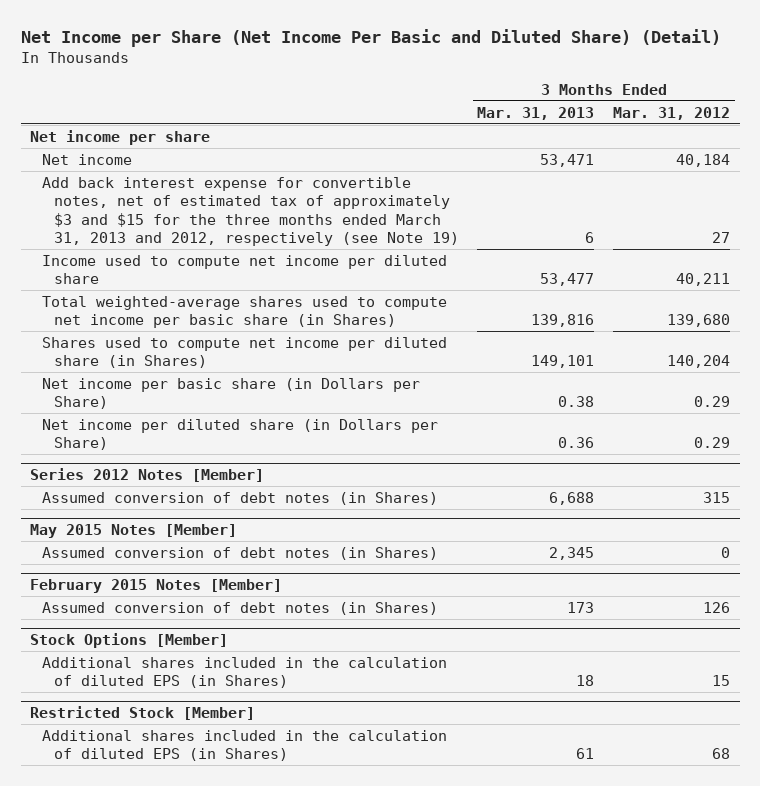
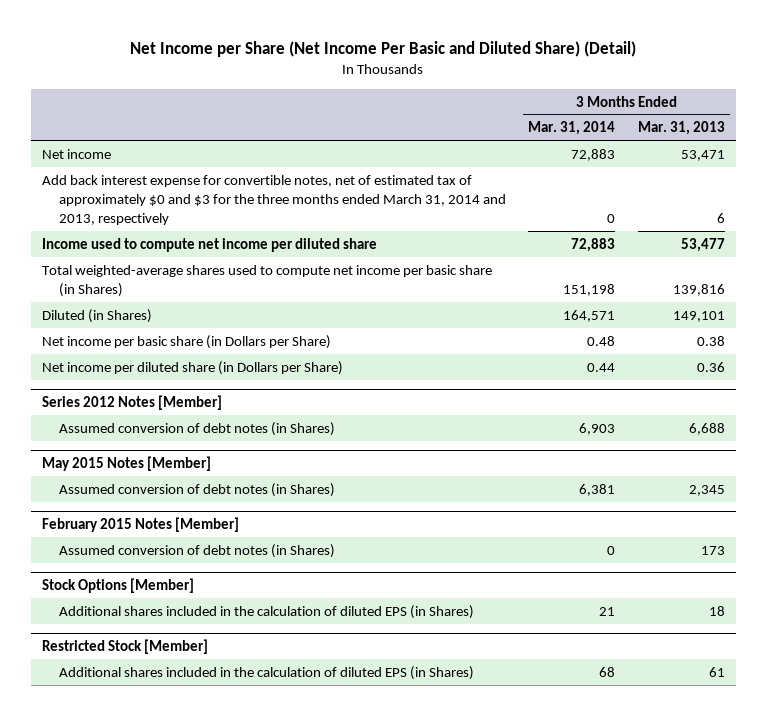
[613,106,731,120] Mar. 31, 2012 -> none
none -> [528,121,616,136] Mar. 31, 2014
[29,129,210,145] Net income per share -> none
[41,176,459,247] Add back interest expense for convertible notes, net of estimated tax of approximately $3 and $15 for the three months ended March 31, 2013 and 2012, respectively (see Note 19) -> [42,174,507,226] Add back interest expense for convertible notes, net of estimated tax of approximately $0 and $3 for the three months ended March 31, 2014 and 2013, respectively
[41,336,447,369] Shares used to compute net income per diluted share (in Shares) -> [42,308,153,323] Diluted (in Shares)

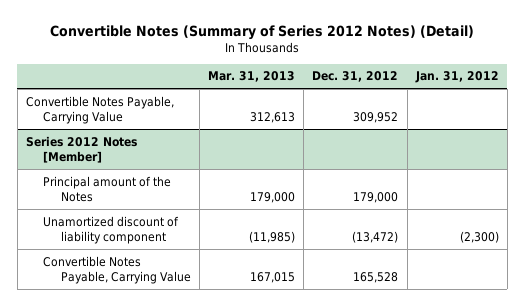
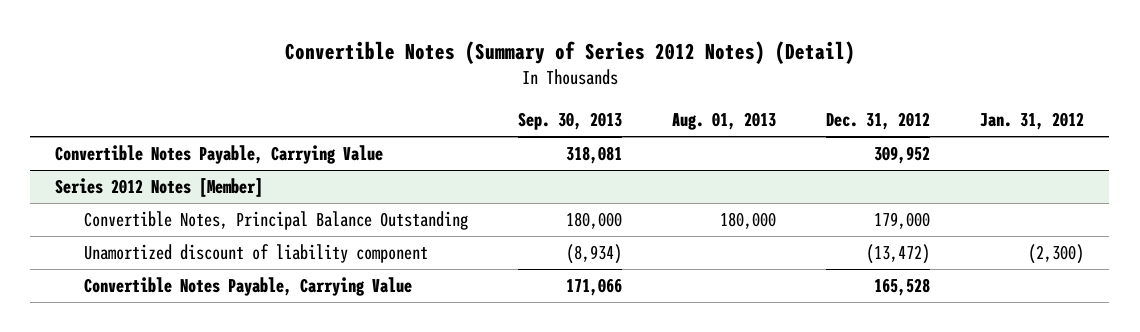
[208,71,296,83] Mar. 31, 2013 -> none
none -> [518,112,623,131] Sep. 30, 2013
none -> [672,112,777,131] Aug. 01, 2013
[43,175,172,202] Principal amount of the Notes -> [84,211,469,231] Convertible Notes, Principal Balance Outstanding

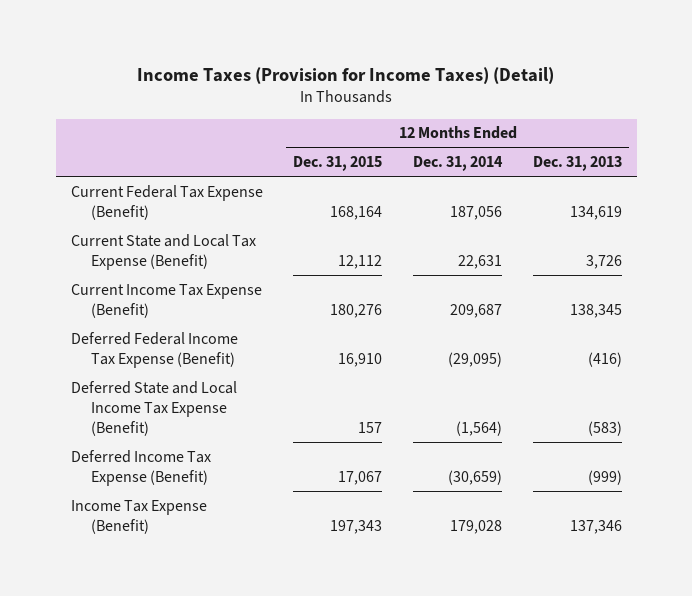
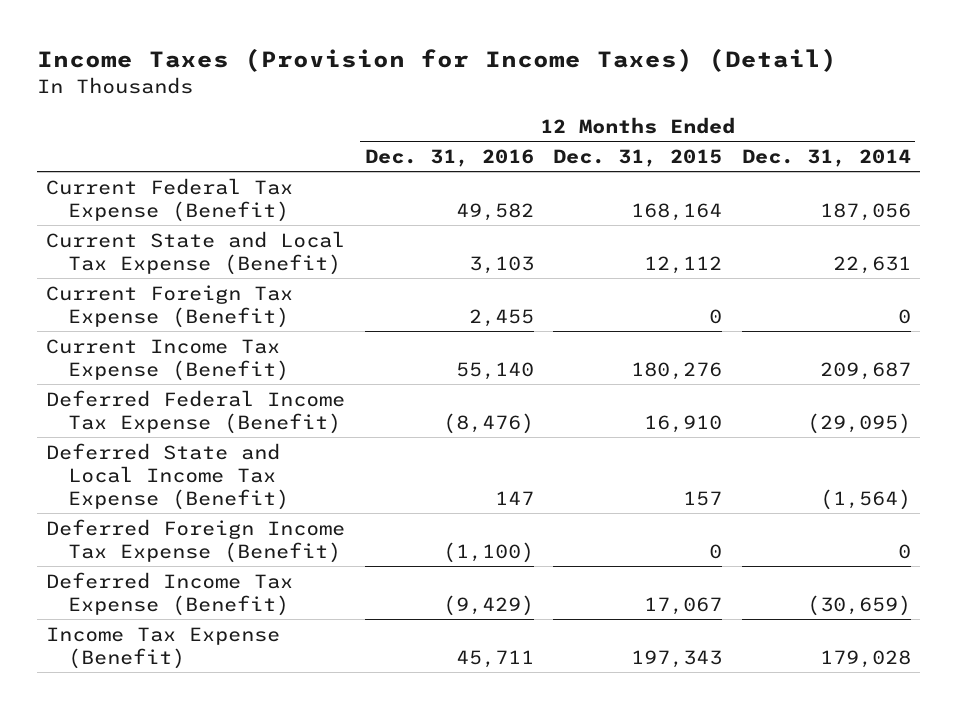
[532,156,622,172] Dec. 31, 2013 -> none
none -> [364,149,534,168] Dec. 31, 2016
none -> [46,284,294,328] Current Foreign Tax Expense (Benefit)
none -> [46,518,346,563] Deferred Foreign Income Tax Expense (Benefit)

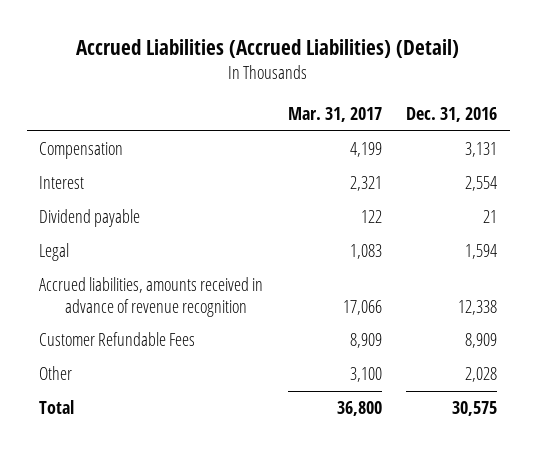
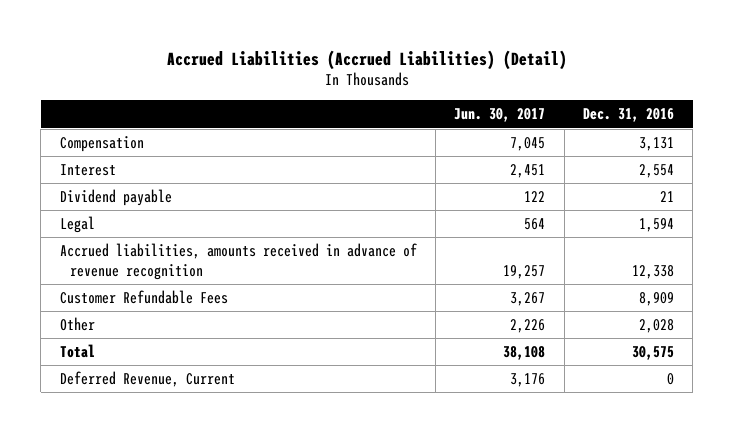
[287,107,382,123] Mar. 31, 2017 -> none
none -> [454,108,546,123] Jun. 30, 2017
none -> [59,370,235,387] Deferred Revenue, Current

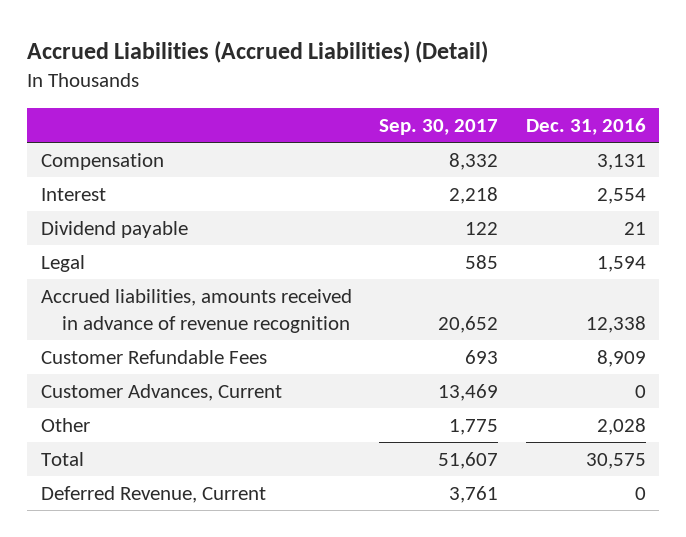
[454,108,546,123] Jun. 30, 2017 -> none
none -> [379,119,499,136] Sep. 30, 2017
none -> [40,383,282,401] Customer Advances, Current

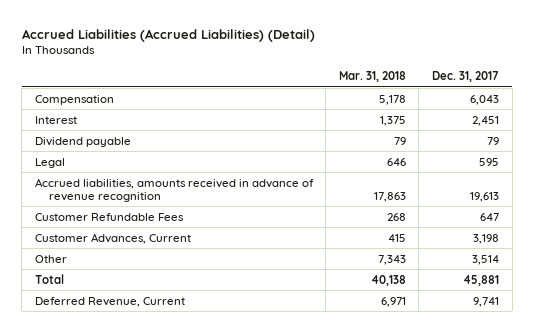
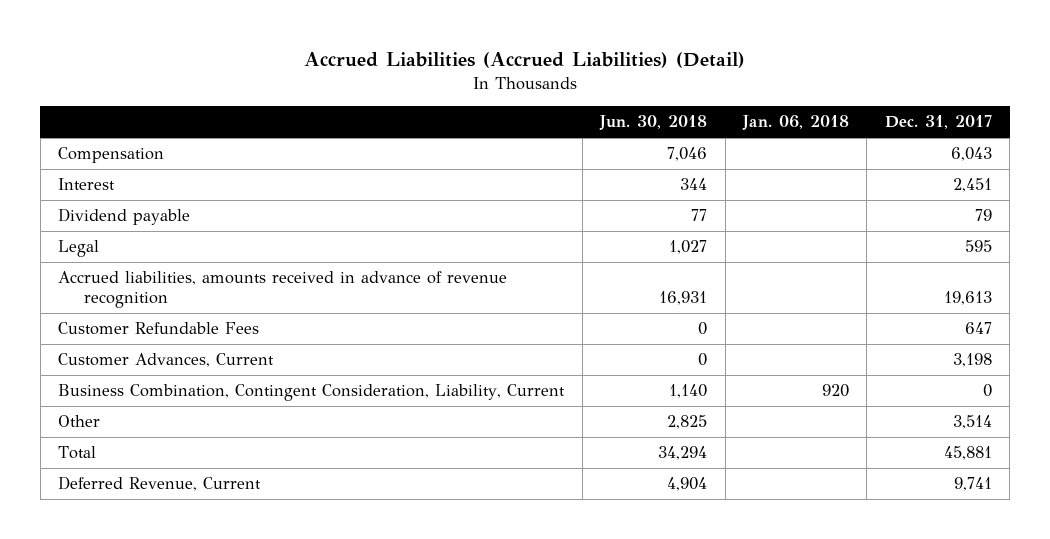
[338,71,406,83] Mar. 31, 2018 -> none
none -> [599,115,708,131] Jun. 30, 2018
none -> [741,115,849,131] Jan. 06, 2018
none -> [58,384,566,402] Business Combination, Contingent Consideration, Liability, Current

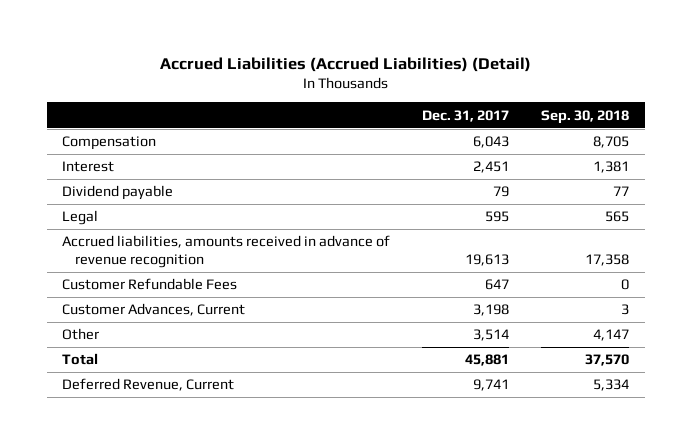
[599,115,708,131] Jun. 30, 2018 -> none
[741,115,849,131] Jan. 06, 2018 -> none
none -> [540,109,629,124] Sep. 30, 2018
[58,384,566,402] Business Combination, Contingent Consideration, Liability, Current -> none

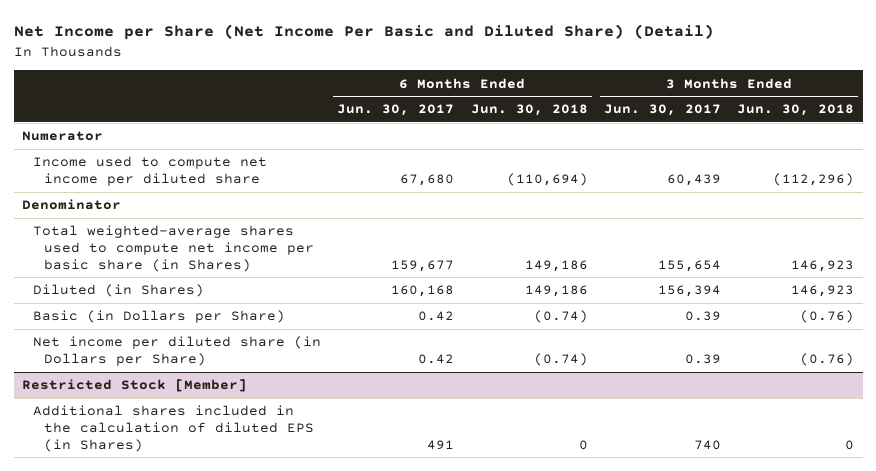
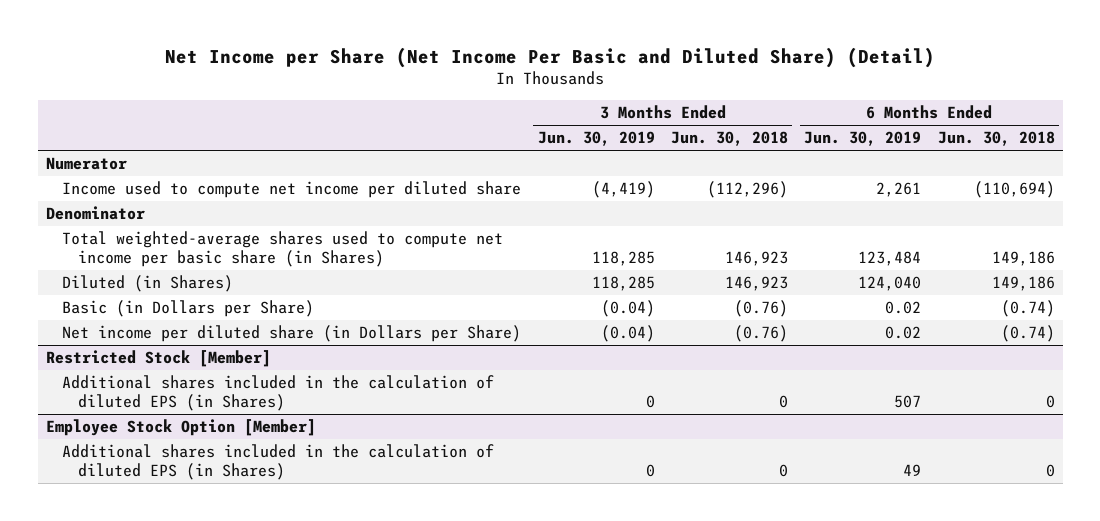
[337,104,455,117] Jun. 30, 2017 -> none
[604,104,722,117] Jun. 30, 2017 -> none
none -> [537,131,655,147] Jun. 30, 2019
none -> [804,131,922,147] Jun. 30, 2019
none -> [45,419,316,437] Employee Stock Option [Member]
none -> [62,444,495,480] Additional shares included in the calculation of diluted EPS (in Shares)

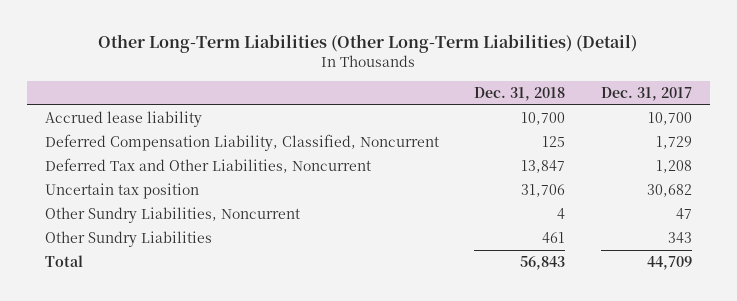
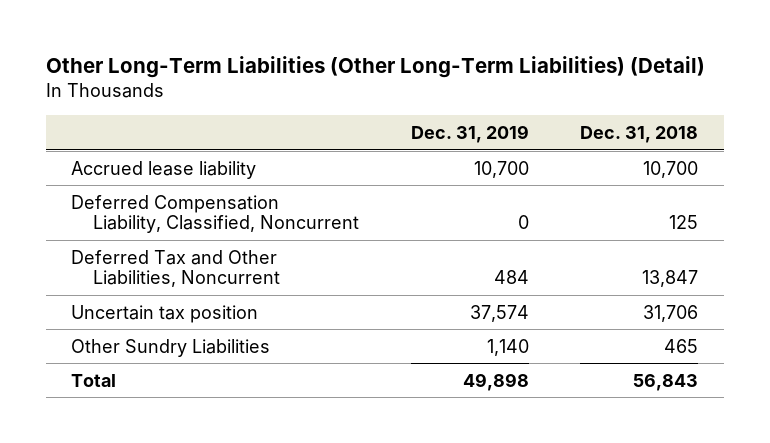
[600,86,692,101] Dec. 31, 2017 -> none
none -> [410,125,529,144] Dec. 31, 2019
[44,206,300,223] Other Sundry Liabilities, Noncurrent -> none
[542,231,566,243] 461 -> [664,338,699,353] 465

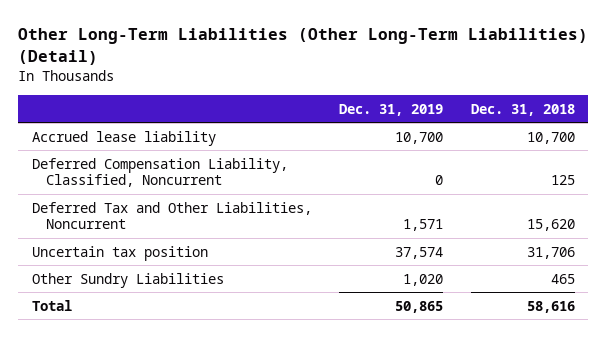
[493,270,529,285] 484 -> [403,219,444,232] 1,571
[642,270,699,288] 13,847 -> [526,219,575,232] 15,620
[486,338,529,356] 1,140 -> [403,273,444,286] 1,020
[462,372,529,391] 49,898 -> [395,300,444,313] 50,865
[633,373,699,391] 56,843 -> [526,300,575,313] 58,616

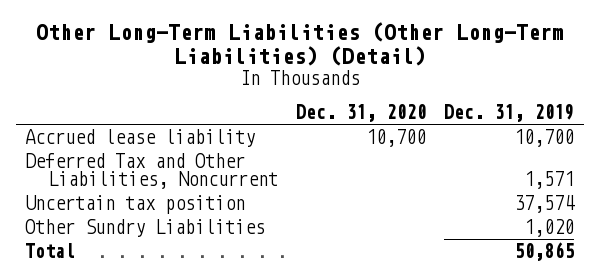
[470,103,575,116] Dec. 31, 2018 -> none
none -> [295,104,426,123] Dec. 31, 2020
[31,157,288,188] Deferred Compensation Liability, Classified, Noncurrent -> none

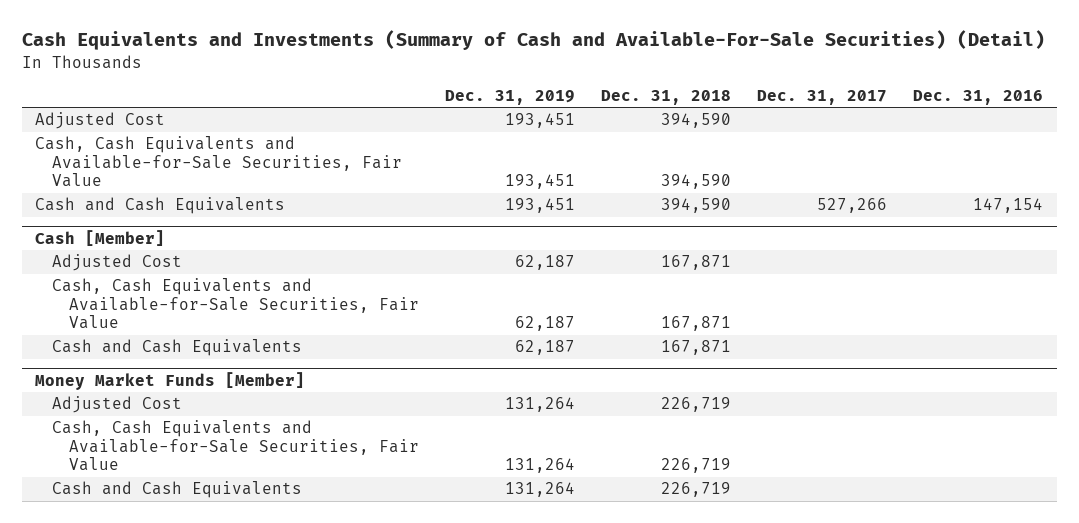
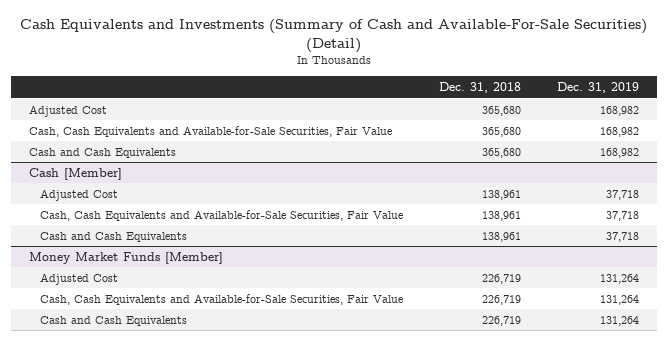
[757,89,888,105] Dec. 31, 2017 -> none
[913,89,1044,105] Dec. 31, 2016 -> none
[504,113,575,129] 193,451 -> [599,105,639,116] 168,982
[661,113,732,129] 394,590 -> [481,105,521,116] 365,680
[504,174,575,190] 193,451 -> [599,126,639,137] 168,982
[661,174,732,190] 394,590 -> [481,126,521,137] 365,680
[504,198,575,214] 193,451 -> [599,147,639,158] 168,982
[661,198,732,214] 394,590 -> [481,147,521,158] 365,680
[514,255,575,271] 62,187 -> [605,189,639,200] 37,718
[661,255,732,271] 167,871 -> [481,189,521,200] 138,961
[514,316,575,332] 62,187 -> [605,210,639,221] 37,718
[661,316,732,332] 167,871 -> [481,210,521,221] 138,961
[514,340,575,356] 62,187 -> [605,231,639,242] 37,718
[661,340,732,356] 167,871 -> [481,231,521,242] 138,961

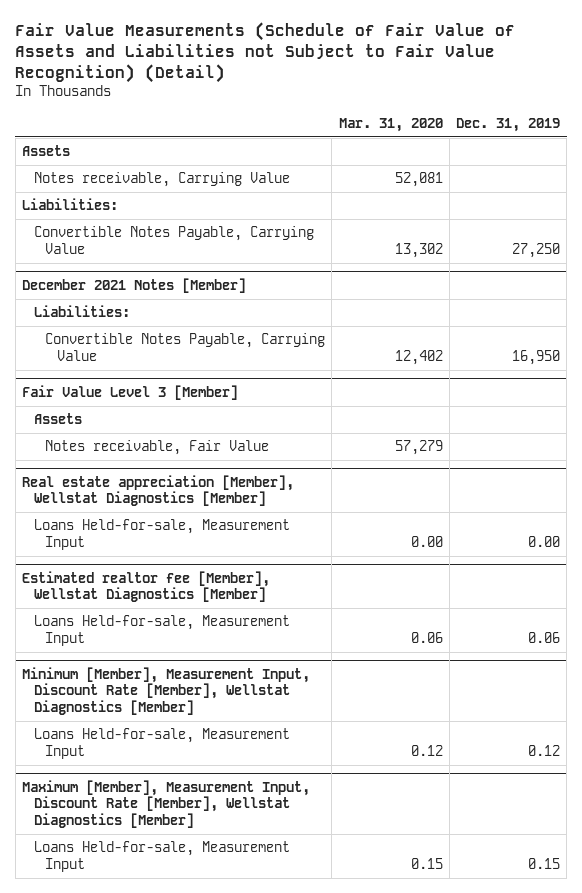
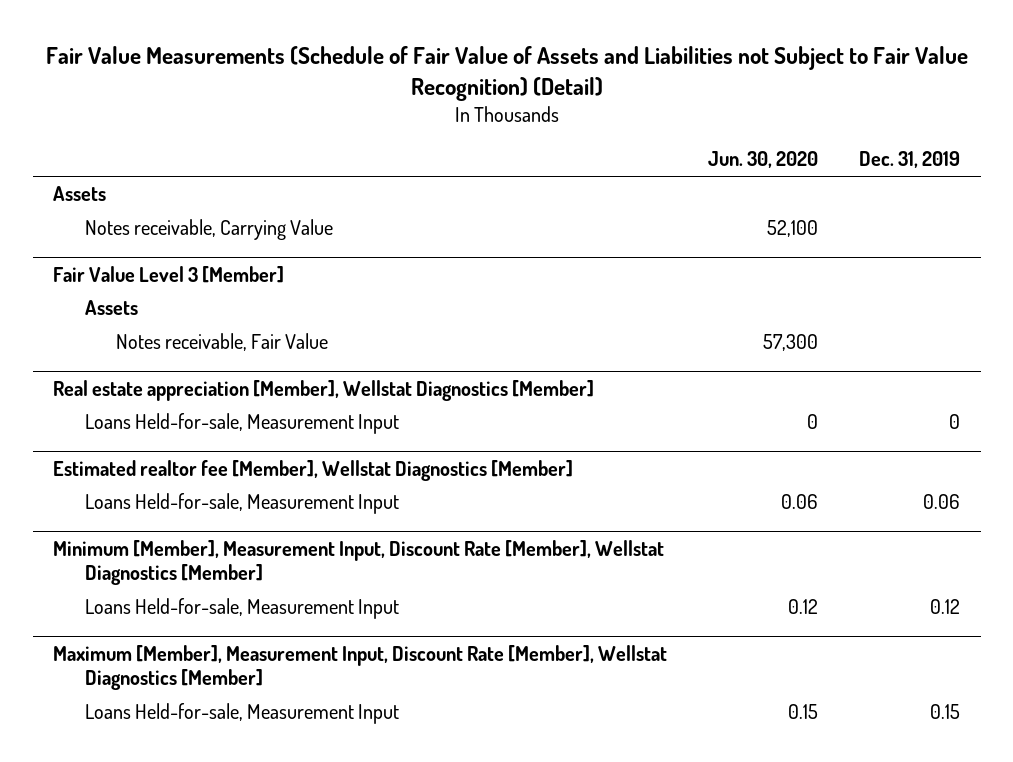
[338,117,443,132] Mar. 31, 2020 -> none
none -> [708,151,819,169] Jun. 30, 2020
[22,198,119,211] Liabilities: -> none
[33,226,314,255] Convertible Notes Payable, Carrying Value -> none
[22,277,247,293] December 2021 Notes [Member] -> none
[33,305,130,318] Liabilities: -> none
[45,333,326,362] Convertible Notes Payable, Carrying Value -> none
[527,536,560,548] 0.00 -> [949,414,961,430] 0

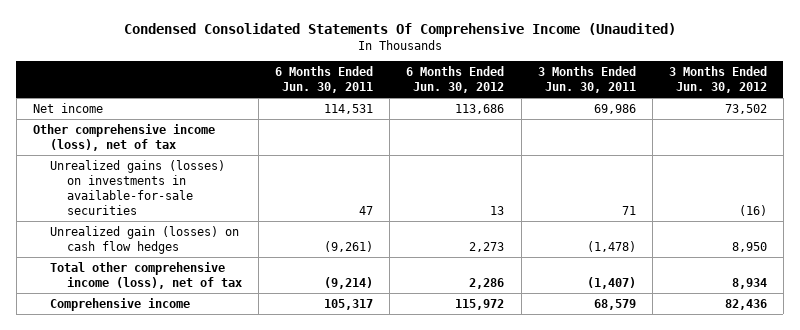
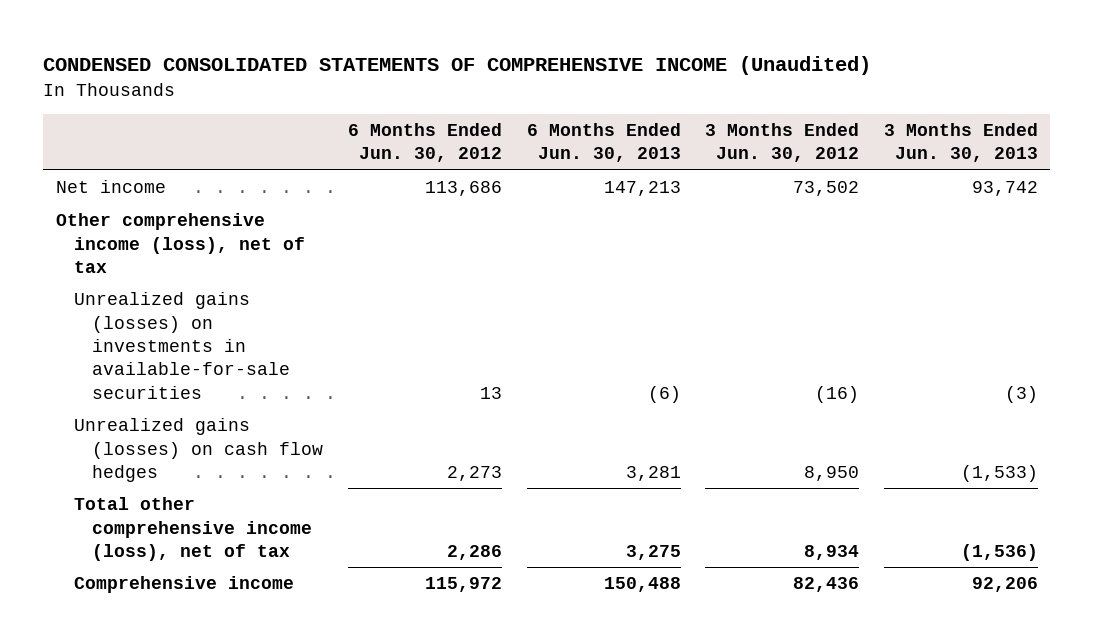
[123,23,676,38] Condensed Consolidated Statements Of Comprehensive Income (Unaudited) -> [43,56,872,76] CONDENSED CONSOLIDATED STATEMENTS OF COMPREHENSIVE INCOME (Unaudited)
[275,66,374,94] 6 Months Ended Jun. 30, 2011 -> none
[537,66,636,94] 3 Months Ended Jun. 30, 2011 -> none
none -> [526,122,681,163] 6 Months Ended Jun. 30, 2013
none -> [883,122,1038,163] 3 Months Ended Jun. 30, 2013
[49,225,239,254] Unrealized gain (losses) on cash flow hedges -> [73,418,324,482] Unrealized gains (losses) on cash flow hedges

